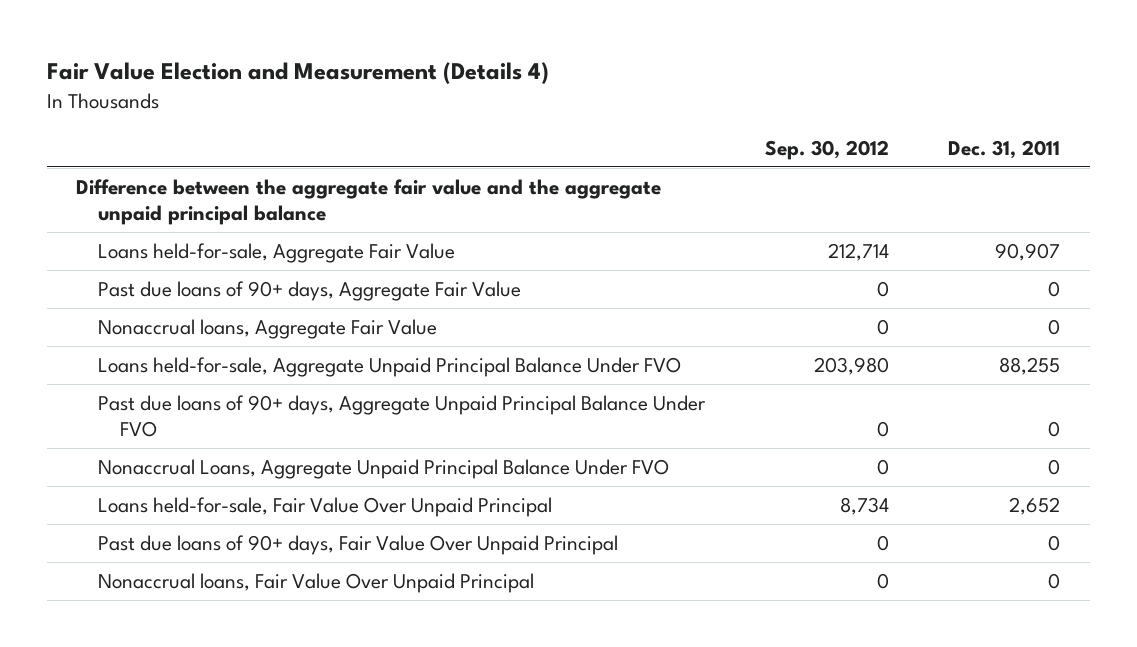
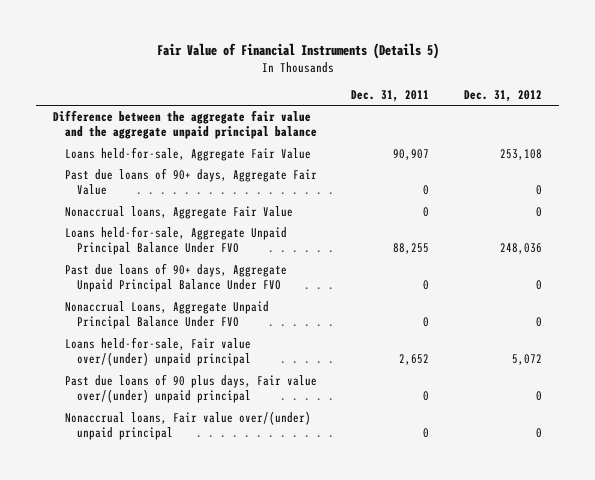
[46,62,549,85] Fair Value Election and Measurement (Details 4) -> [156,43,439,60] Fair Value of Financial Instruments (Details 5)
[764,139,889,160] Sep. 30, 2012 -> none
none -> [463,89,542,102] Dec. 31, 2012
[98,497,553,518] Loans held-for-sale, Fair Value Over Unpaid Principal -> [65,336,252,367] Loans held-for-sale, Fair value over/(under) unpaid principal
[98,535,619,556] Past due loans of 90+ days, Fair Value Over Unpaid Principal -> [65,373,318,404] Past due loans of 90 plus days, Fair value over/(under) unpaid principal
[98,573,535,594] Nonaccrual loans, Fair Value Over Unpaid Principal -> [65,410,312,441] Nonaccrual loans, Fair value over/(under) unpaid principal

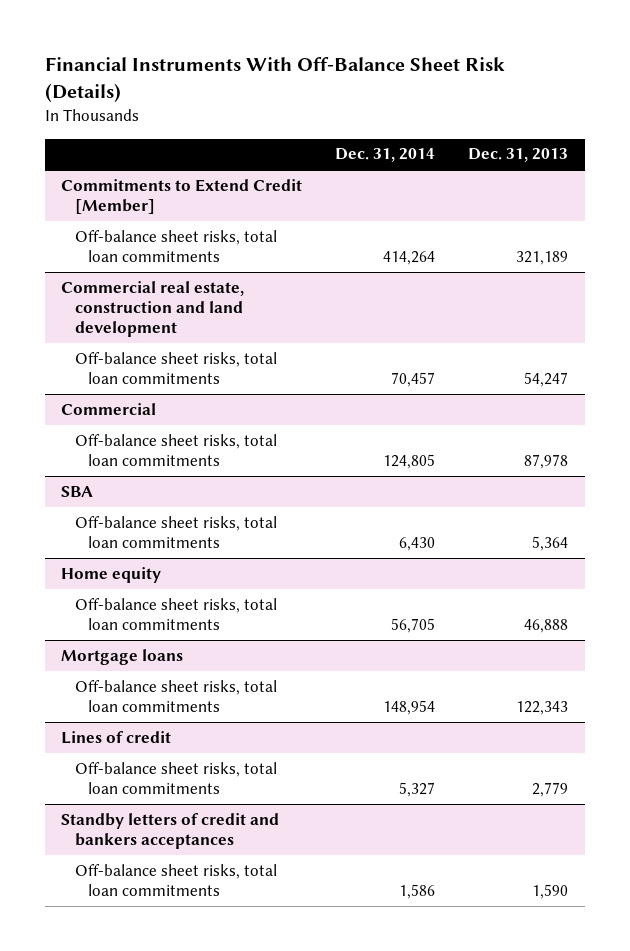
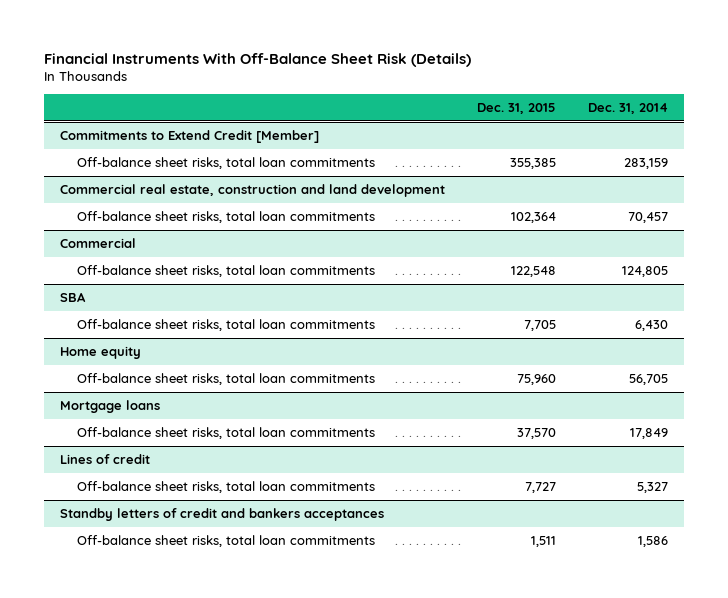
[468,148,569,163] Dec. 31, 2013 -> none
none -> [476,103,556,115] Dec. 31, 2015
[383,251,436,266] 414,264 -> [623,157,668,169] 283,159
[383,700,436,716] 148,954 -> [629,427,668,439] 17,849

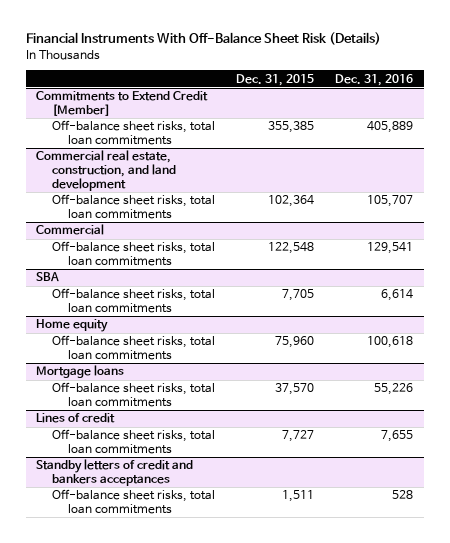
[587,103,668,115] Dec. 31, 2014 -> none
none -> [335,73,414,86] Dec. 31, 2016
[60,183,446,197] Commercial real estate, construction and land development -> [36,150,177,192] Commercial real estate, construction, and land development

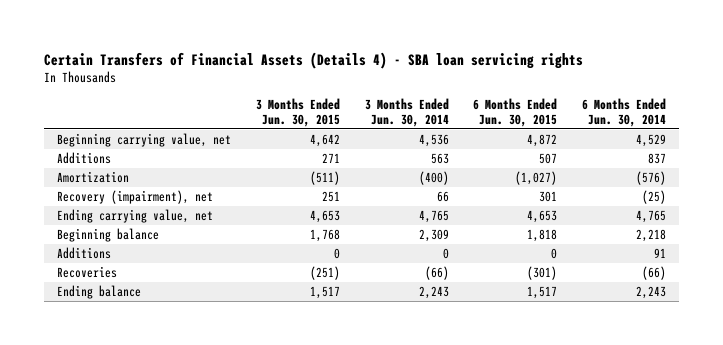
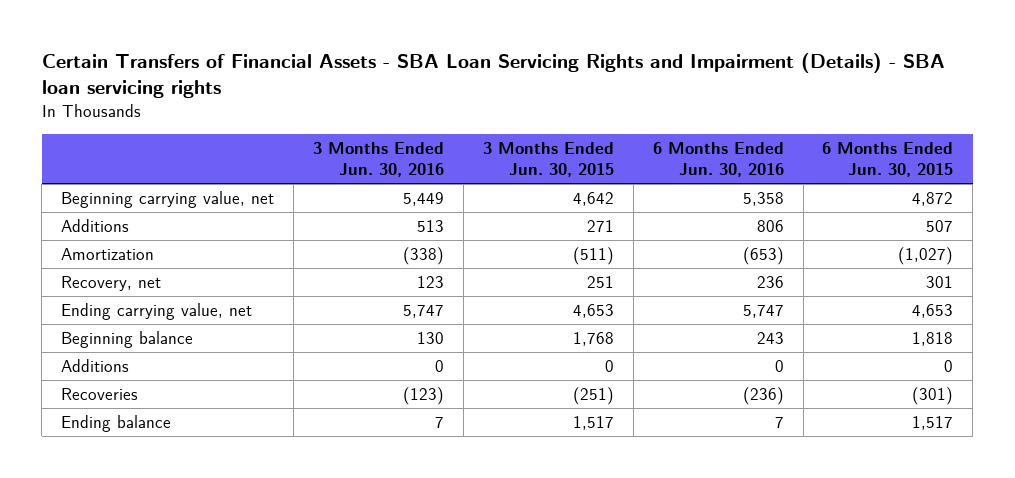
[44,51,584,69] Certain Transfers of Financial Assets (Details 4) - SBA loan servicing rights -> [41,52,945,99] Certain Transfers of Financial Assets - SBA Loan Servicing Rights and Impairment (Details) - SBA loan servicing rights
[364,97,449,127] 3 Months Ended Jun. 30, 2014 -> none
[582,97,667,127] 6 Months Ended Jun. 30, 2014 -> none
none -> [312,141,444,178] 3 Months Ended Jun. 30, 2016
none -> [652,141,784,178] 6 Months Ended Jun. 30, 2016
[56,189,213,204] Recovery (impairment), net -> [61,275,162,291] Recovery, net

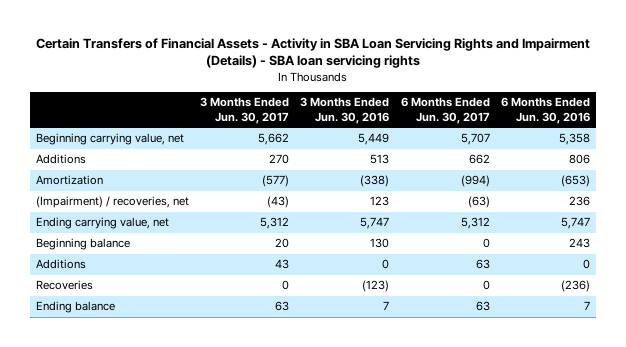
[41,52,945,99] Certain Transfers of Financial Assets - SBA Loan Servicing Rights and Impairment (Details) - SBA loan servicing rights -> [35,37,590,69] Certain Transfers of Financial Assets - Activity in SBA Loan Servicing Rights and Impairment (Details) - SBA loan servicing rights
[482,141,614,178] 3 Months Ended Jun. 30, 2015 -> none
[822,141,954,178] 6 Months Ended Jun. 30, 2015 -> none
none -> [199,97,289,125] 3 Months Ended Jun. 30, 2017
none -> [400,97,490,125] 6 Months Ended Jun. 30, 2017
[61,275,162,291] Recovery, net -> [35,196,189,209] (Impairment) / recoveries, net

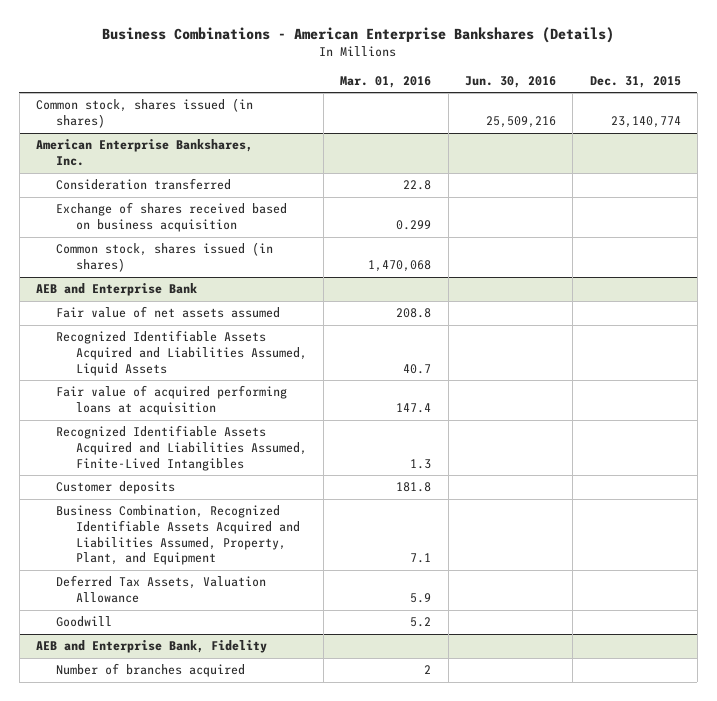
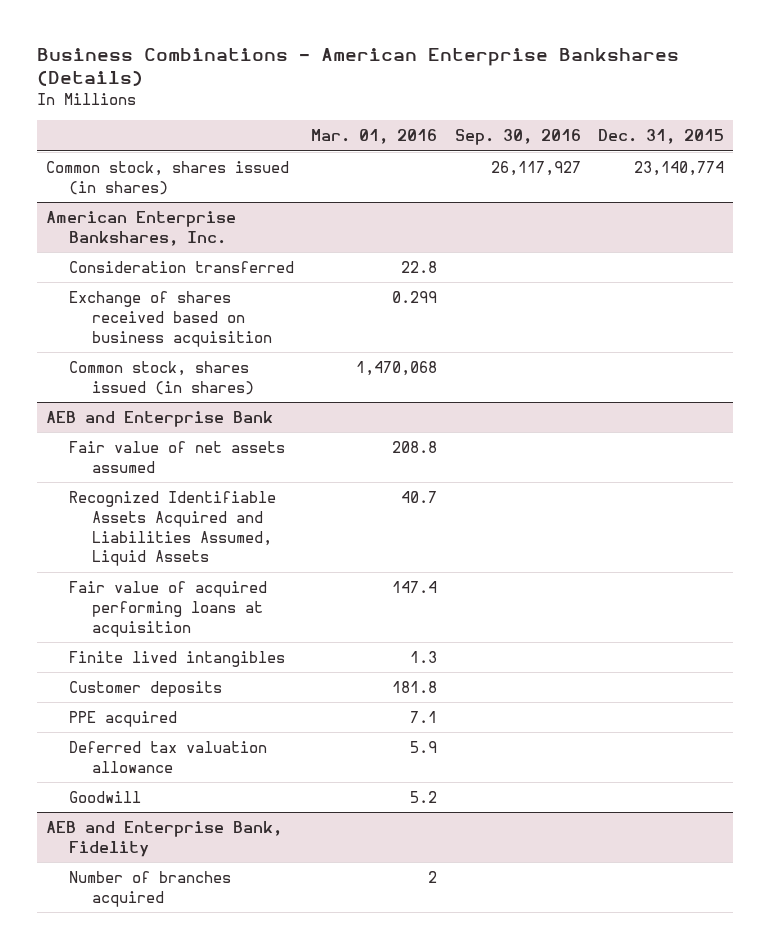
[465,75,557,88] Jun. 30, 2016 -> none
none -> [454,129,581,146] Sep. 30, 2016
[55,425,307,471] Recognized Identifiable Assets Acquired and Liabilities Assumed, Finite-Lived Intangibles -> [68,651,285,668] Finite lived intangibles
[55,505,300,566] Business Combination, Recognized Identifiable Assets Acquired and Liabilities Assumed, Property, Plant, and Equipment -> [68,711,177,728] PPE acquired
[55,575,266,604] Deferred Tax Assets, Valuation Allowance -> [68,741,267,773] Deferred tax valuation allowance

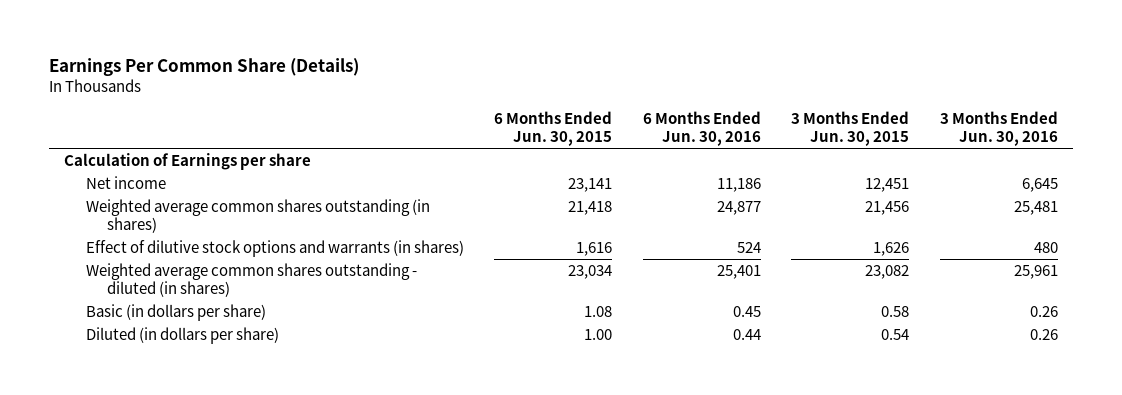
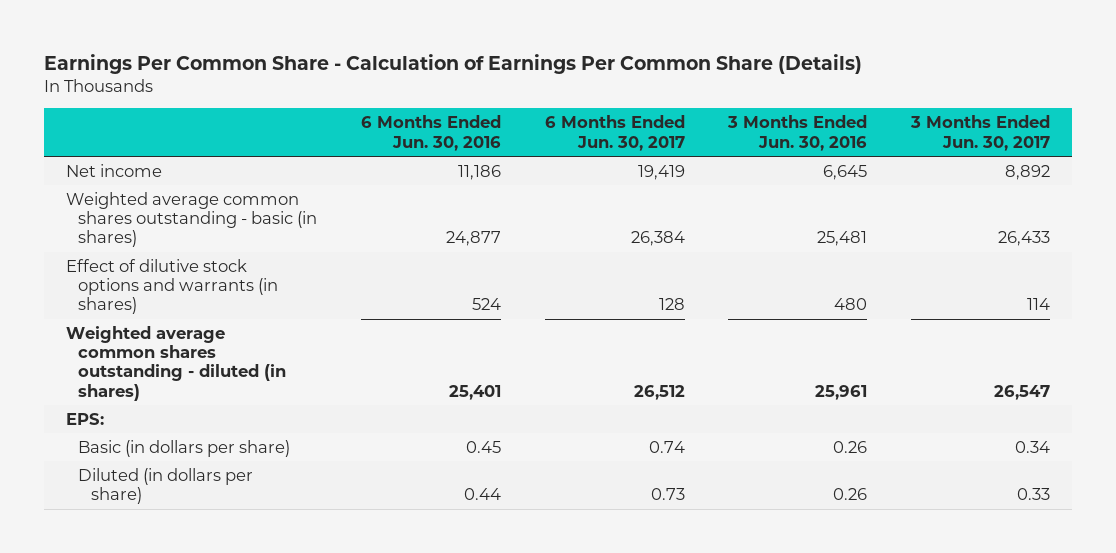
[49,58,360,77] Earnings Per Common Share (Details) -> [43,53,862,74] Earnings Per Common Share - Calculation of Earnings Per Common Share (Details)
[494,111,613,147] 6 Months Ended Jun. 30, 2015 -> none
[791,111,910,147] 3 Months Ended Jun. 30, 2015 -> none
none -> [544,115,685,151] 6 Months Ended Jun. 30, 2017
none -> [910,115,1051,151] 3 Months Ended Jun. 30, 2017
[64,152,312,170] Calculation of Earnings per share -> none
[85,198,430,233] Weighted average common shares outstanding (in shares) -> [65,192,318,248] Weighted average common shares outstanding - basic (in shares)
none -> [65,413,104,426] EPS:

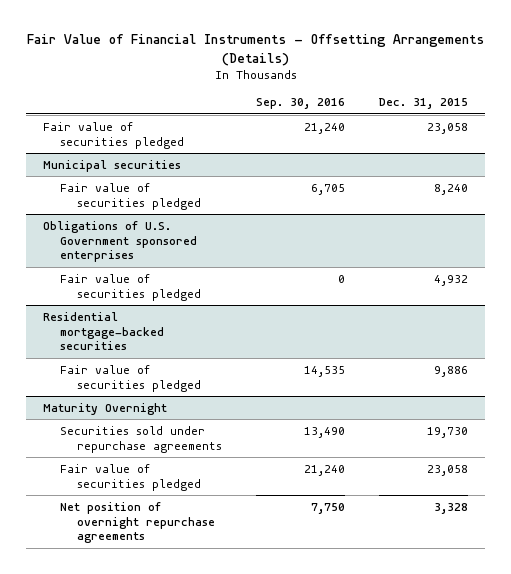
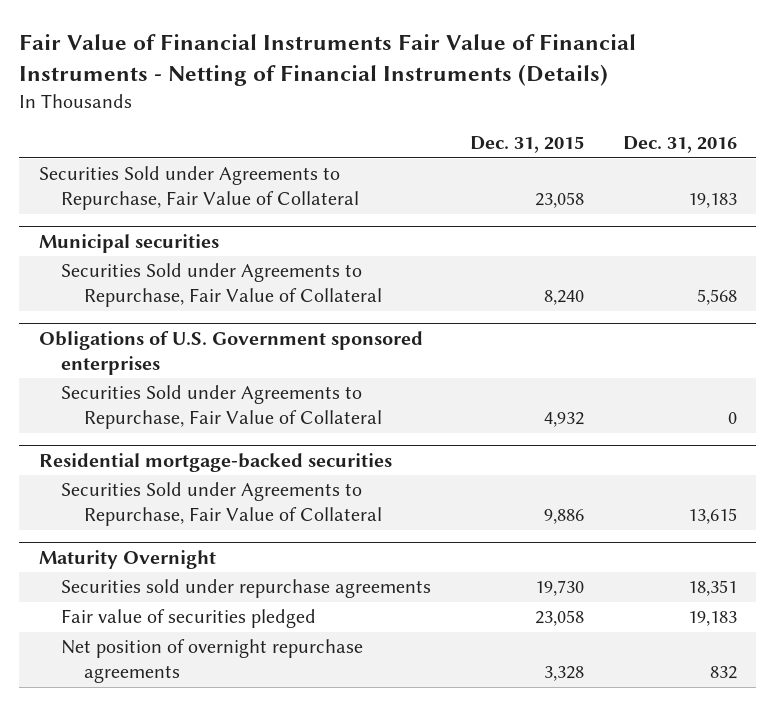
[26,34,484,66] Fair Value of Financial Instruments - Offsetting Arrangements (Details) -> [19,34,637,86] Fair Value of Financial Instruments Fair Value of Financial Instruments - Netting of Financial Instruments (Details)
[256,98,346,110] Sep. 30, 2016 -> none
none -> [622,136,737,154] Dec. 31, 2016
[43,121,185,149] Fair value of securities pledged -> [38,166,360,211] Securities Sold under Agreements to Repurchase, Fair Value of Collateral
[60,182,202,210] Fair value of securities pledged -> [61,263,382,308] Securities Sold under Agreements to Repurchase, Fair Value of Collateral
[60,273,202,301] Fair value of securities pledged -> [61,385,382,430] Securities Sold under Agreements to Repurchase, Fair Value of Collateral
[60,364,202,392] Fair value of securities pledged -> [61,482,382,527] Securities Sold under Agreements to Repurchase, Fair Value of Collateral

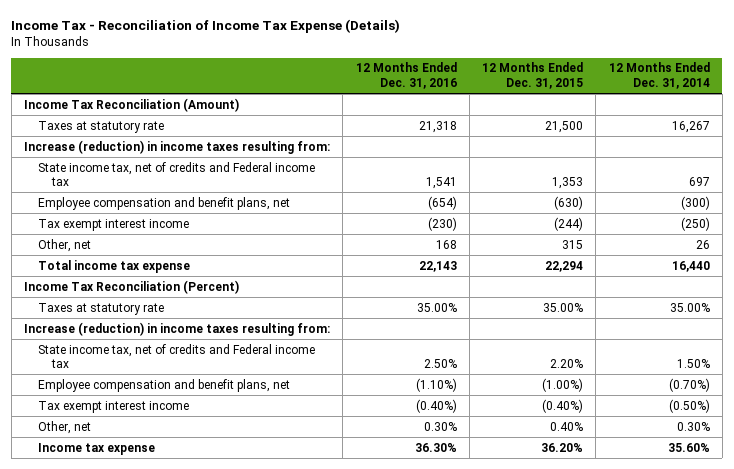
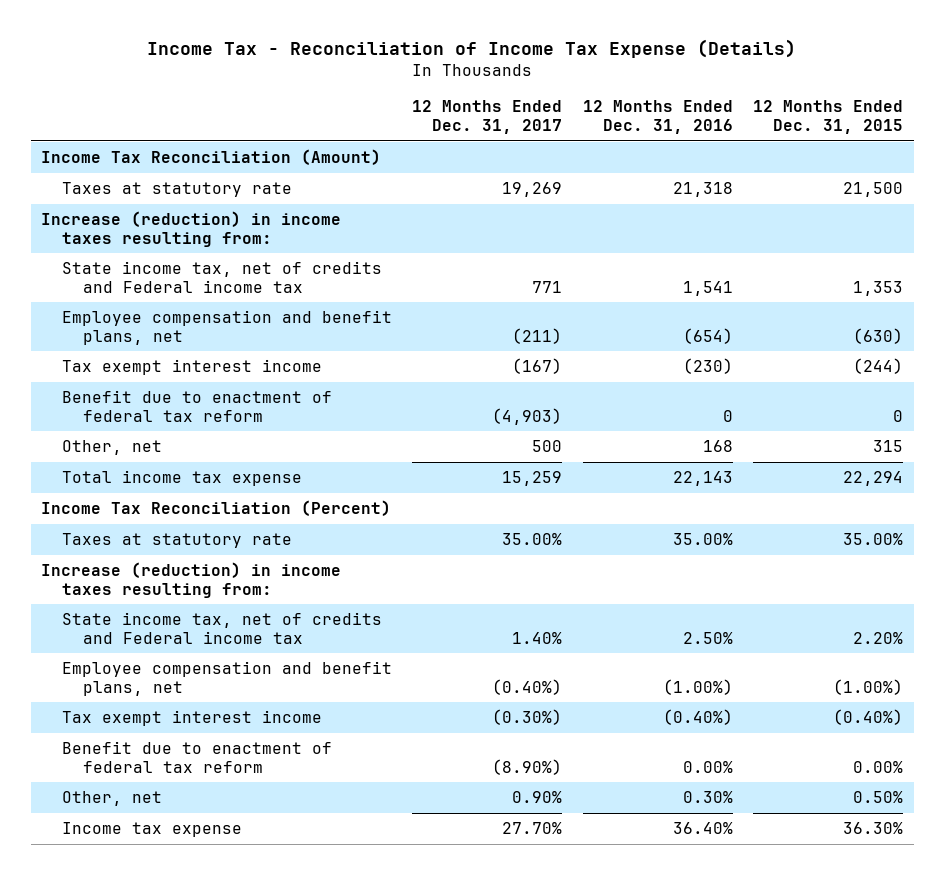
[608,62,710,89] 12 Months Ended Dec. 31, 2014 -> none
none -> [412,100,563,135] 12 Months Ended Dec. 31, 2017
none -> [61,390,332,422] Benefit due to enactment of federal tax reform
[415,377,457,392] (1.10%) -> [662,678,733,695] (1.00%)
none -> [61,741,332,773] Benefit due to enactment of federal tax reform
[550,421,584,431] 0.40% -> [853,791,904,804] 0.50%
[414,442,457,452] 36.30% -> [672,822,733,835] 36.40%
[541,442,584,452] 36.20% -> [843,822,904,835] 36.30%

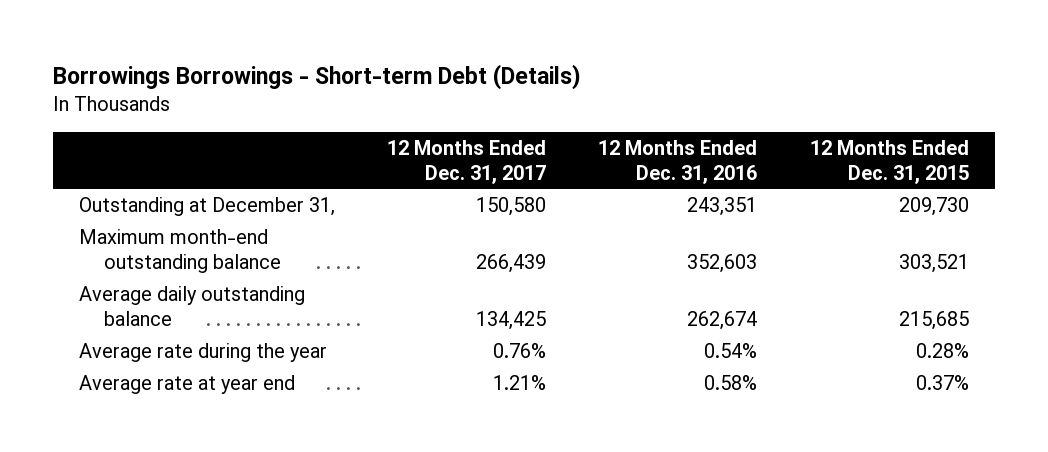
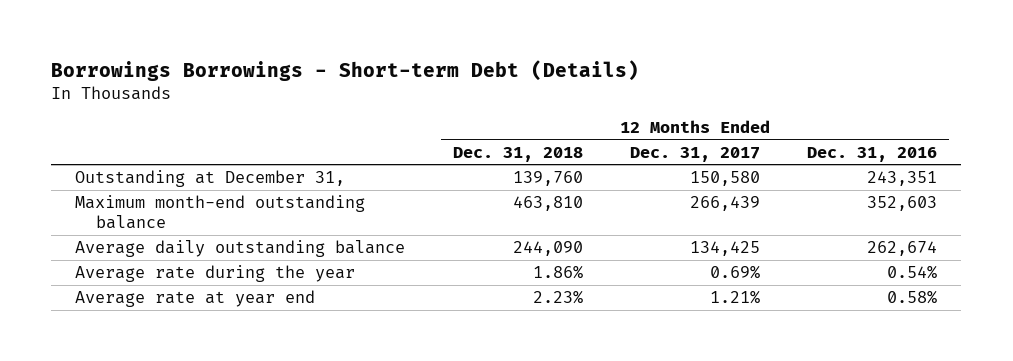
[809,139,969,184] 12 Months Ended Dec. 31, 2015 -> none
none -> [452,146,583,162] Dec. 31, 2018
[493,343,547,359] 0.76% -> [710,265,761,280] 0.69%

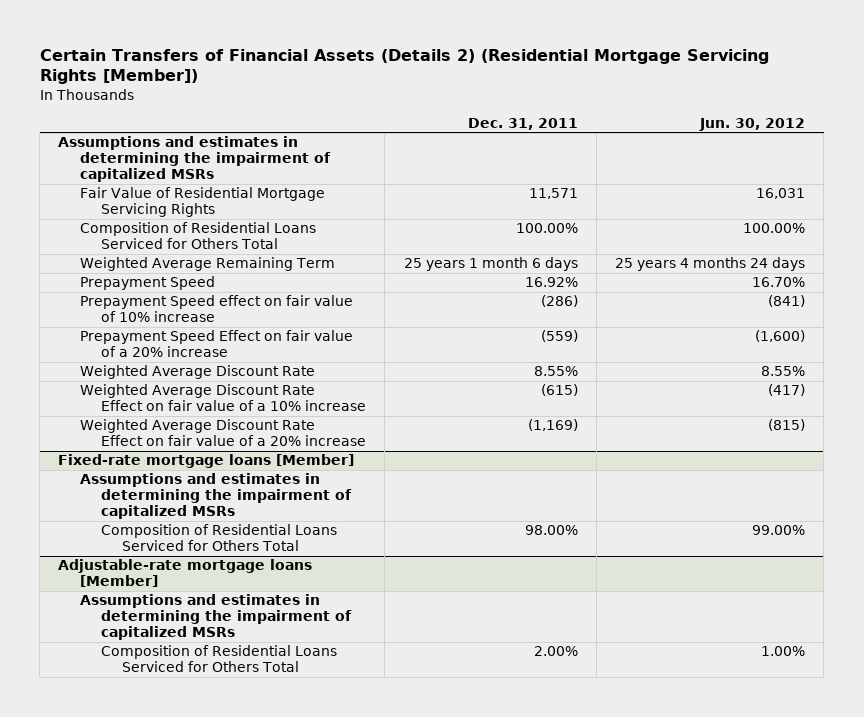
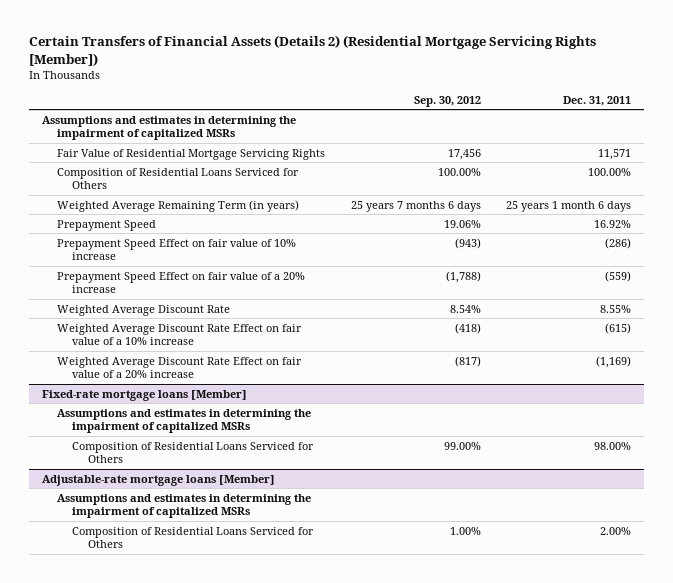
[699,117,806,131] Jun. 30, 2012 -> none
none -> [413,95,481,107] Sep. 30, 2012
[79,222,316,250] Composition of Residential Loans Serviced for Others Total -> [57,167,300,189] Composition of Residential Loans Serviced for Others
[79,257,335,272] Weighted Average Remaining Term -> [57,199,300,212] Weighted Average Remaining Term (in years)
[79,295,353,323] Prepayment Speed effect on fair value of 10% increase -> [57,238,297,260] Prepayment Speed Effect on fair value of 10% increase
[101,524,338,552] Composition of Residential Loans Serviced for Others Total -> [72,441,315,463] Composition of Residential Loans Serviced for Others
[101,645,338,673] Composition of Residential Loans Serviced for Others Total -> [72,526,315,548] Composition of Residential Loans Serviced for Others

